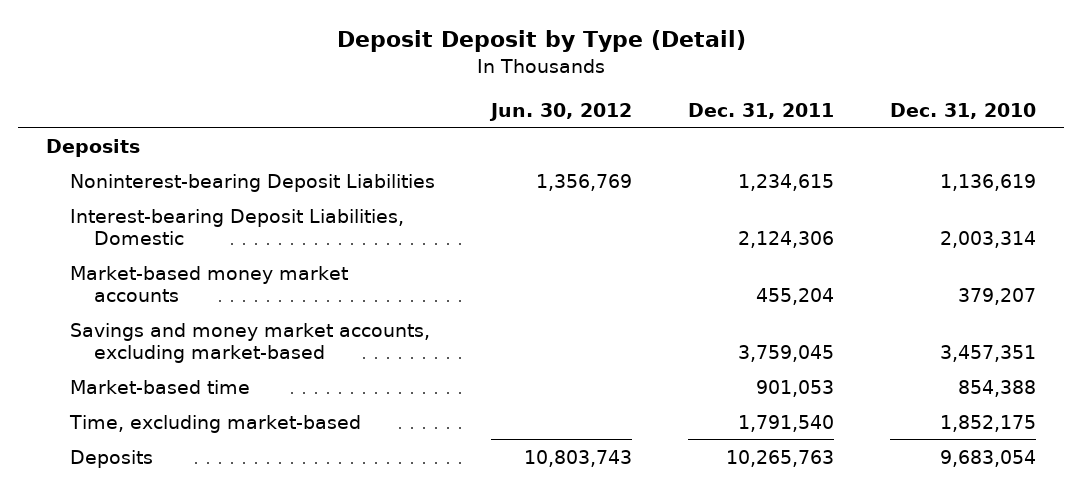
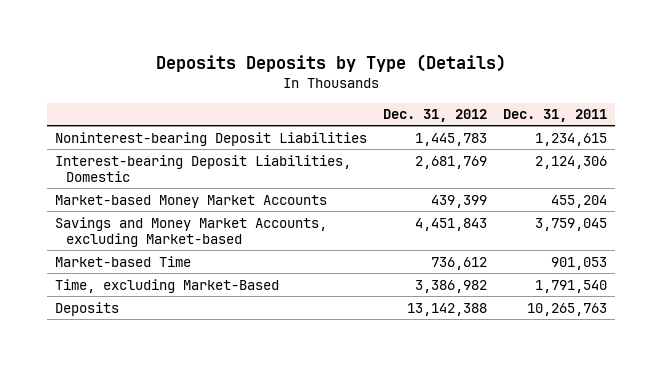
[336,30,746,53] Deposit Deposit by Type (Detail) -> [155,54,506,73] Deposits Deposits by Type (Details)
[488,102,632,121] Jun. 30, 2012 -> none
[889,102,1036,119] Dec. 31, 2010 -> none
none -> [382,109,487,123] Dec. 31, 2012
[45,138,140,157] Deposits -> none
[69,265,348,302] Market-based money market accounts -> [54,194,327,208] Market-based Money Market Accounts
[69,322,430,363] Savings and money market accounts, excluding market-based -> [54,216,327,248] Savings and Money Market Accounts, excluding Market-based
[69,379,250,394] Market-based time -> [54,255,191,267] Market-based Time
[68,414,361,433] Time, excluding market-based -> [54,278,279,293] Time, excluding Market-Based

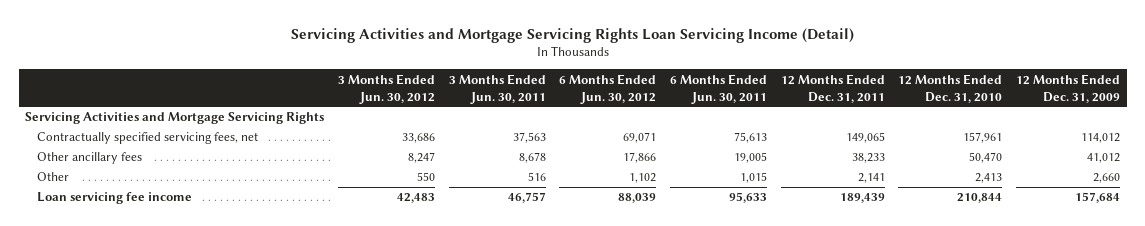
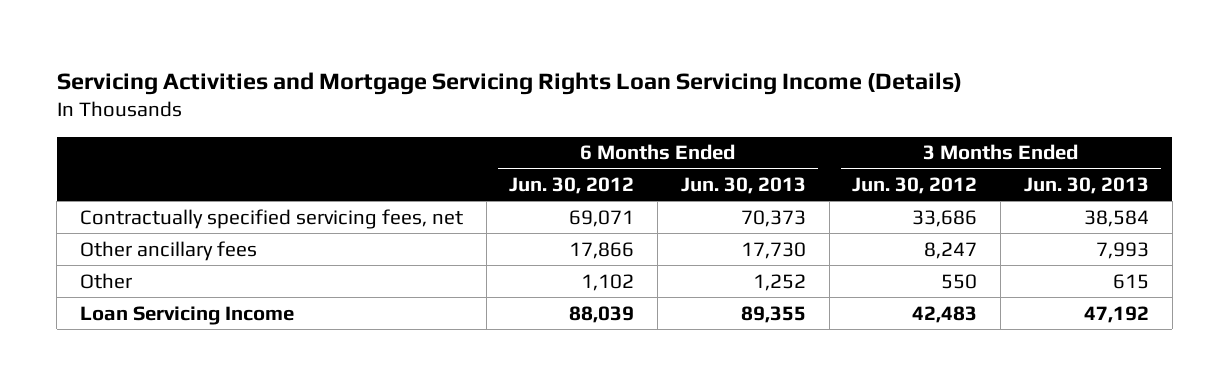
[290,27,854,43] Servicing Activities and Mortgage Servicing Rights Loan Servicing Income (Detail) -> [56,71,962,95] Servicing Activities and Mortgage Servicing Rights Loan Servicing Income (Details)
[448,73,546,104] 3 Months Ended Jun. 30, 2011 -> none
[669,73,767,104] 6 Months Ended Jun. 30, 2011 -> none
[780,73,885,103] 12 Months Ended Dec. 31, 2011 -> none
[898,73,1003,103] 12 Months Ended Dec. 31, 2010 -> none
[1015,73,1120,103] 12 Months Ended Dec. 31, 2009 -> none
none -> [680,177,806,195] Jun. 30, 2013
none -> [1023,177,1149,195] Jun. 30, 2013
[25,112,325,125] Servicing Activities and Mortgage Servicing Rights -> none
[36,192,192,205] Loan servicing fee income -> [80,305,295,325] Loan Servicing Income

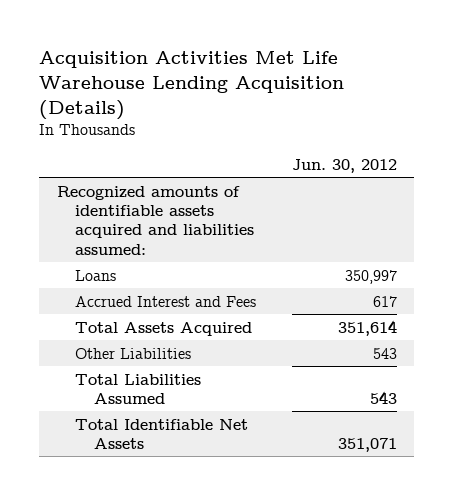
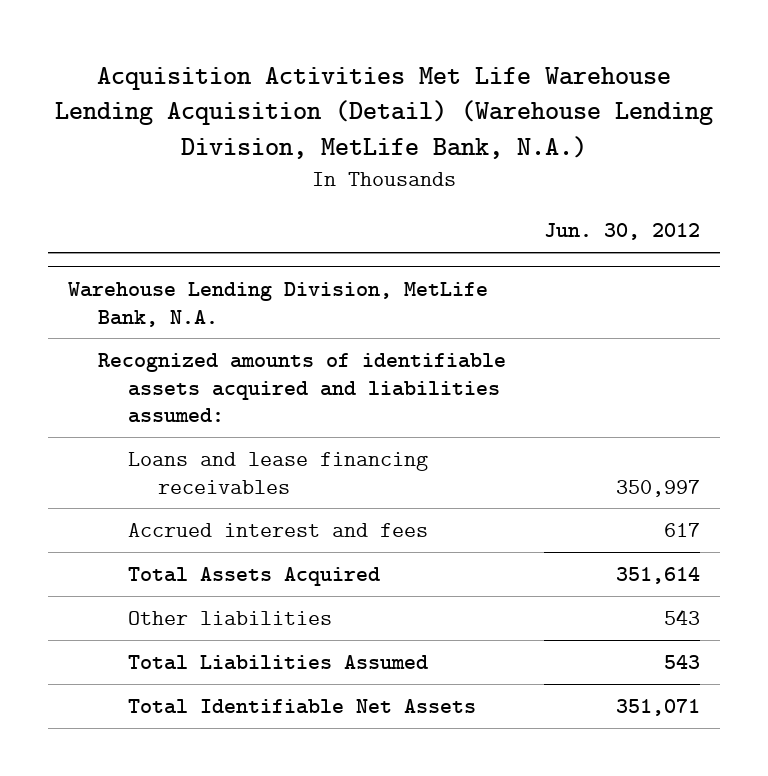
[39,50,345,120] Acquisition Activities Met Life Warehouse Lending Acquisition (Details) -> [55,66,714,159] Acquisition Activities Met Life Warehouse Lending Acquisition (Detail) (Warehouse Lending Division, MetLife Bank, N.A.)
none -> [67,281,488,327] Warehouse Lending Division, MetLife Bank, N.A.
[75,269,117,281] Loans -> [127,451,428,494] Loans and lease financing receivables
[75,295,257,307] Accrued Interest and Fees -> [127,522,428,537] Accrued interest and fees
[75,347,192,359] Other Liabilities -> [127,610,332,625] Other liabilities

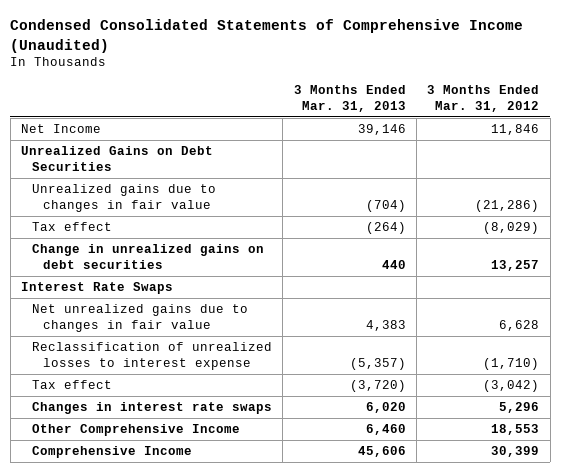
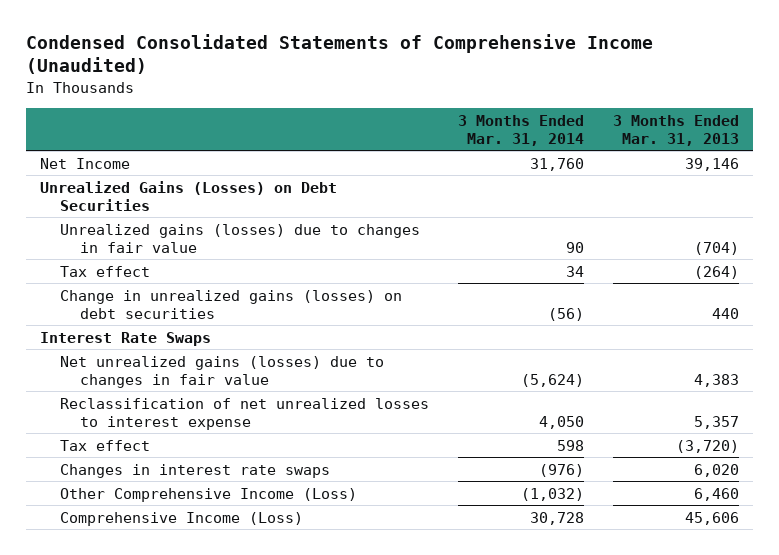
[427,85,540,112] 3 Months Ended Mar. 31, 2012 -> none
none -> [457,114,584,146] 3 Months Ended Mar. 31, 2014
[21,146,214,171] Unrealized Gains on Debt Securities -> [40,180,338,211] Unrealized Gains (Losses) on Debt Securities
[32,184,217,212] Unrealized gains due to changes in fair value -> [60,223,421,253] Unrealized gains (losses) due to changes in fair value
[32,244,265,269] Change in unrealized gains on debt securities -> [60,289,403,319] Change in unrealized gains (losses) on debt securities
[32,304,249,332] Net unrealized gains due to changes in fair value -> [60,355,385,388] Net unrealized gains (losses) due to changes in fair value
[32,342,273,370] Reclassification of unrealized losses to interest expense -> [60,397,430,430] Reclassification of net unrealized losses to interest expense
[349,357,406,370] (5,357) -> [693,415,739,429] 5,357
[32,424,241,437] Other Comprehensive Income -> [60,487,358,502] Other Comprehensive Income (Loss)
[32,446,193,459] Comprehensive Income -> [60,511,304,526] Comprehensive Income (Loss)

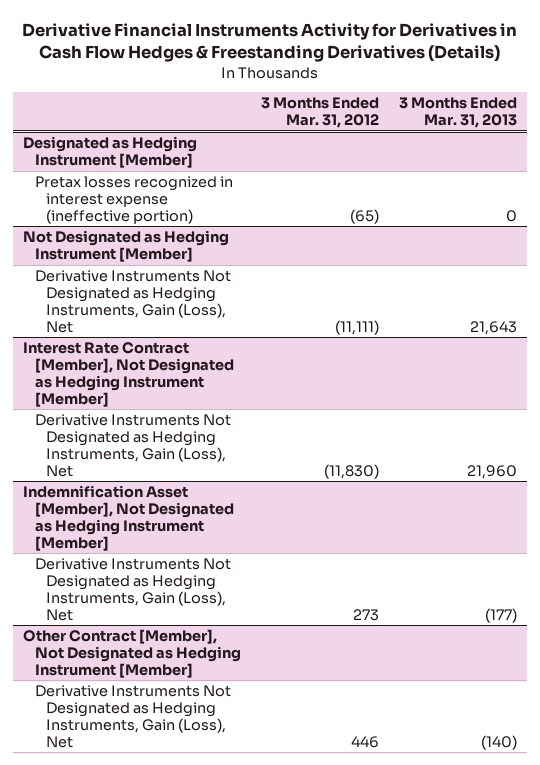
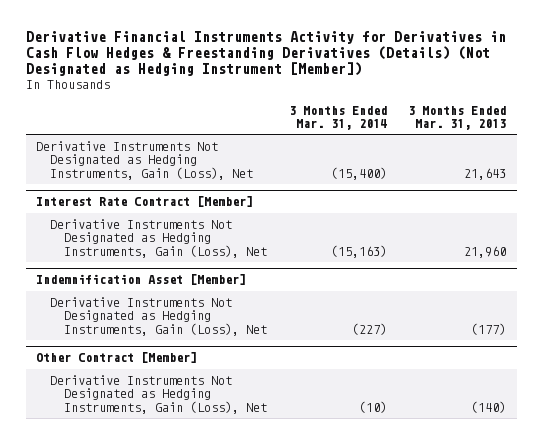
[21,22,517,63] Derivative Financial Instruments Activity for Derivatives in Cash Flow Hedges & Freestanding Derivatives (Details) -> [25,30,506,77] Derivative Financial Instruments Activity for Derivatives in Cash Flow Hedges & Freestanding Derivatives (Details) (Not Designated as Hedging Instrument [Member])
[260,97,379,129] 3 Months Ended Mar. 31, 2012 -> none
none -> [288,105,387,131] 3 Months Ended Mar. 31, 2014
[23,136,198,169] Designated as Hedging Instrument [Member] -> none
[34,176,233,224] Pretax losses recognized in interest expense (ineffective portion) -> none
[23,230,230,263] Not Designated as Hedging Instrument [Member] -> none
[23,342,234,407] Interest Rate Contract [Member], Not Designated as Hedging Instrument [Member] -> none
none -> [36,196,254,208] Interest Rate Contract [Member]
[23,485,234,551] Indemnification Asset [Member], Not Designated as Hedging Instrument [Member] -> none
none -> [36,274,247,286] Indemnification Asset [Member]
[23,629,241,678] Other Contract [Member], Not Designated as Hedging Instrument [Member] -> none
none -> [36,352,198,364] Other Contract [Member]

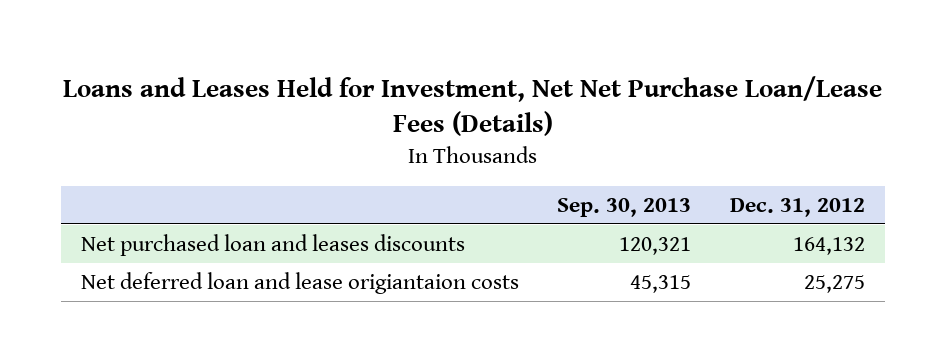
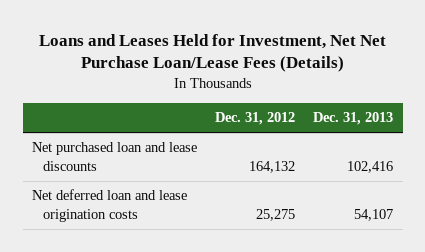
[557,198,692,218] Sep. 30, 2013 -> none
none -> [313,112,394,126] Dec. 31, 2013
[80,233,465,256] Net purchased loan and leases discounts -> [31,142,197,172] Net purchased loan and lease discounts
[80,271,519,294] Net deferred loan and lease origiantaion costs -> [31,189,187,223] Net deferred loan and lease origination costs

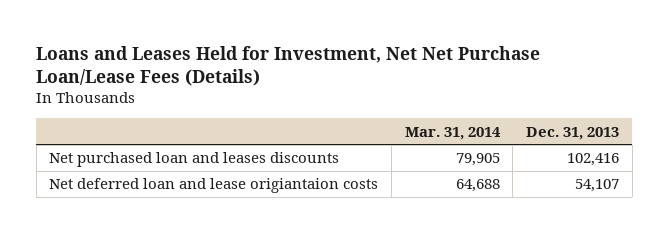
[215,112,296,126] Dec. 31, 2012 -> none
none -> [404,126,501,140] Mar. 31, 2014
[31,142,197,172] Net purchased loan and lease discounts -> [49,152,340,168] Net purchased loan and leases discounts
[31,189,187,223] Net deferred loan and lease origination costs -> [49,178,379,194] Net deferred loan and lease origiantaion costs

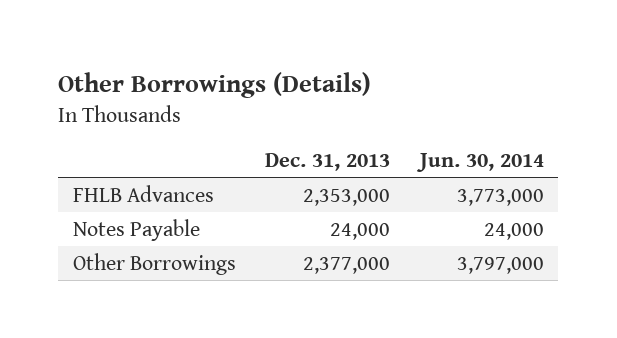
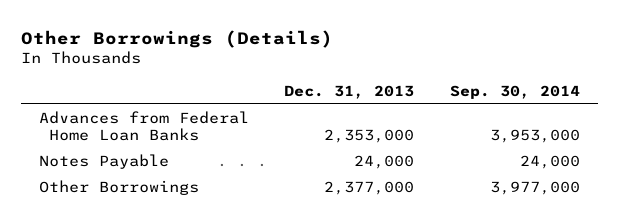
[415,153,544,173] Jun. 30, 2014 -> none
none -> [450,84,581,99] Sep. 30, 2014
[72,184,214,202] FHLB Advances -> [38,111,249,142] Advances from Federal Home Loan Banks

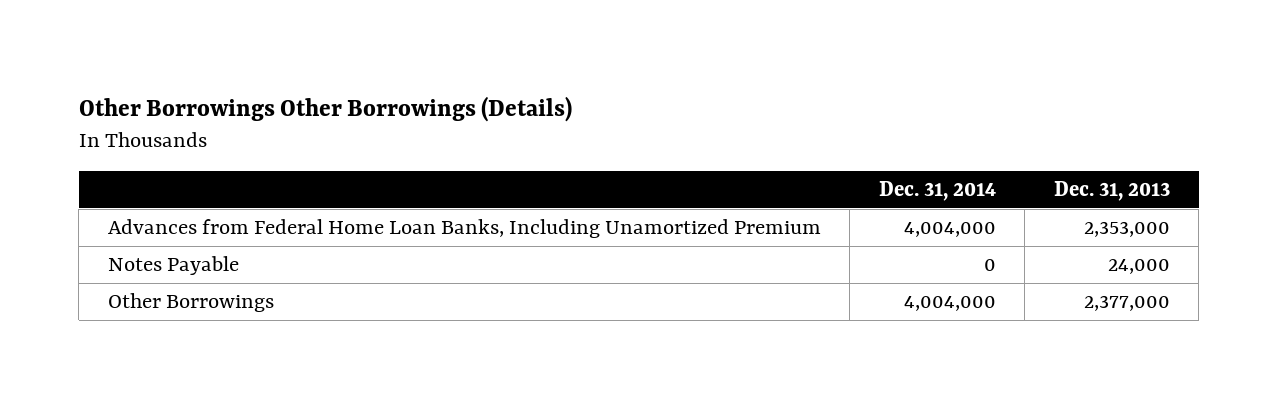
[21,29,334,48] Other Borrowings (Details) -> [78,95,572,122] Other Borrowings Other Borrowings (Details)
[450,84,581,99] Sep. 30, 2014 -> none
none -> [878,181,996,202] Dec. 31, 2014
[38,111,249,142] Advances from Federal Home Loan Banks -> [107,219,821,239] Advances from Federal Home Loan Banks, Including Unamortized Premium

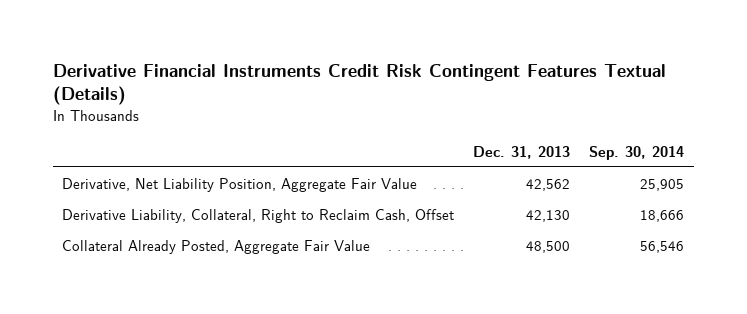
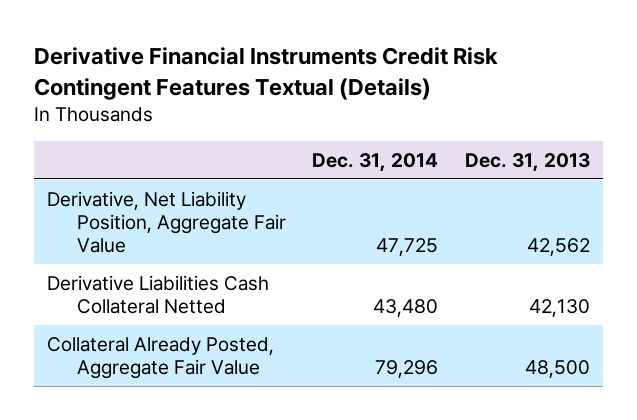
[589,145,685,160] Sep. 30, 2014 -> none
none -> [312,152,439,172] Dec. 31, 2014
[62,208,455,223] Derivative Liability, Collateral, Right to Reclaim Cash, Offset -> [47,274,270,314] Derivative Liabilities Cash Collateral Netted

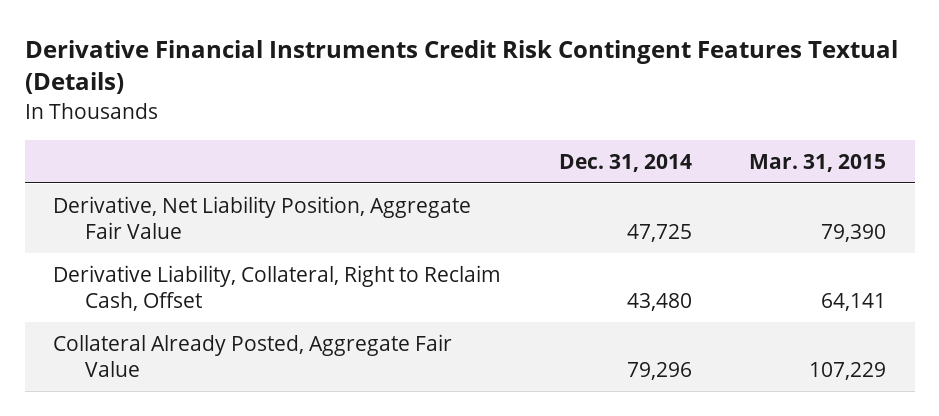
[464,152,590,172] Dec. 31, 2013 -> none
none -> [748,153,886,172] Mar. 31, 2015
[47,274,270,314] Derivative Liabilities Cash Collateral Netted -> [53,264,502,311] Derivative Liability, Collateral, Right to Reclaim Cash, Offset

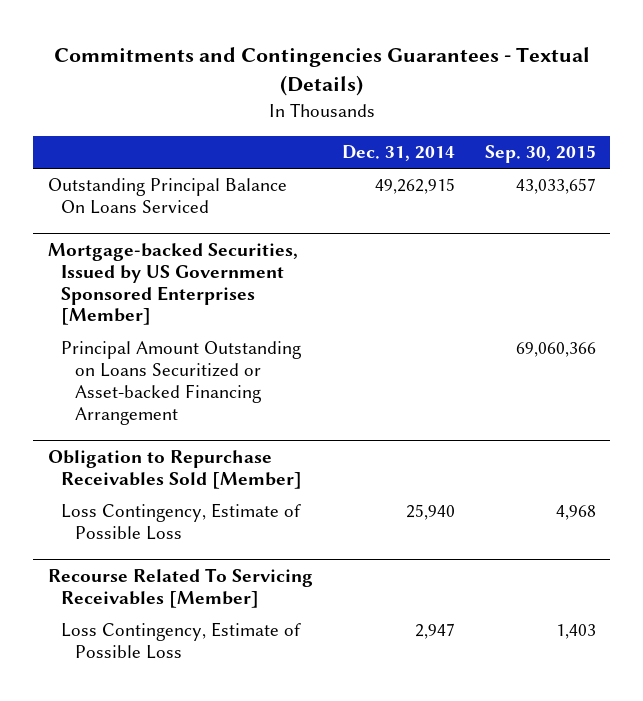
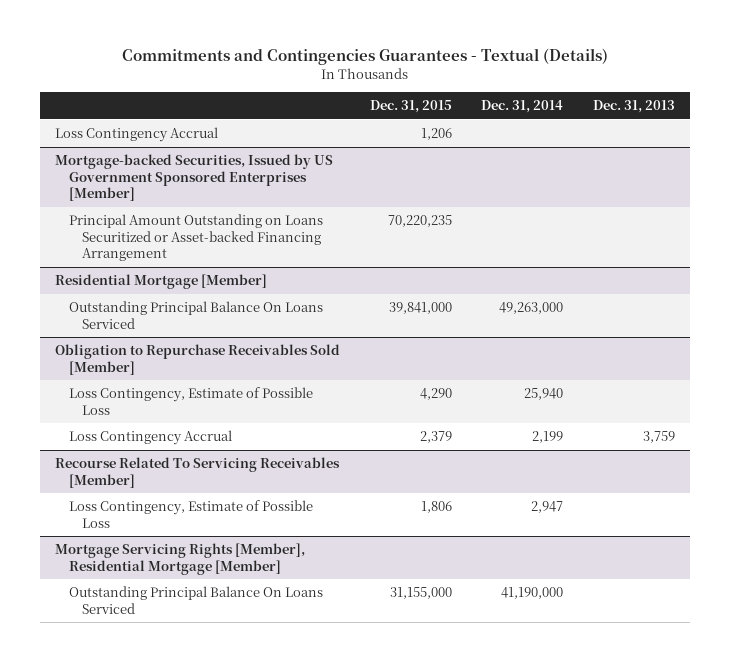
[484,145,596,164] Sep. 30, 2015 -> none
none -> [369,100,452,114] Dec. 31, 2015
none -> [592,100,675,114] Dec. 31, 2013
[47,178,287,215] Outstanding Principal Balance On Loans Serviced -> none
none -> [55,127,219,143] Loss Contingency Accrual
none -> [55,274,268,290] Residential Mortgage [Member]
none -> [68,301,323,329] Outstanding Principal Balance On Loans Serviced
none -> [68,430,232,446] Loss Contingency Accrual
none -> [55,543,306,575] Mortgage Servicing Rights [Member], Residential Mortgage [Member]
none -> [68,586,323,614] Outstanding Principal Balance On Loans Serviced

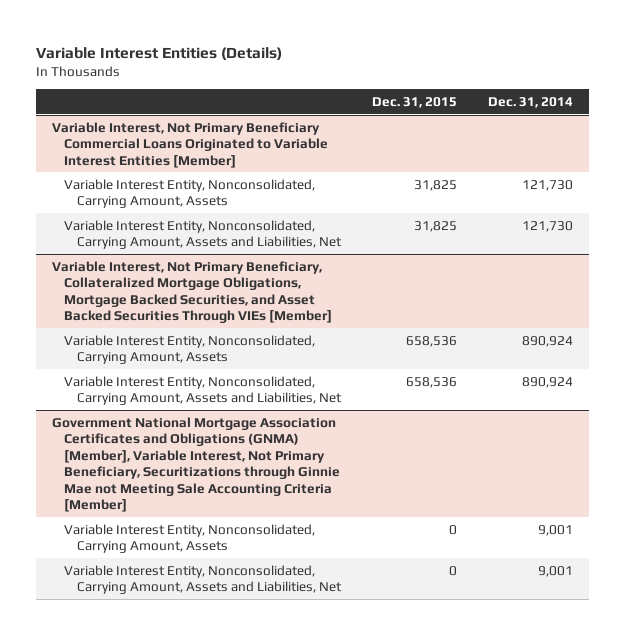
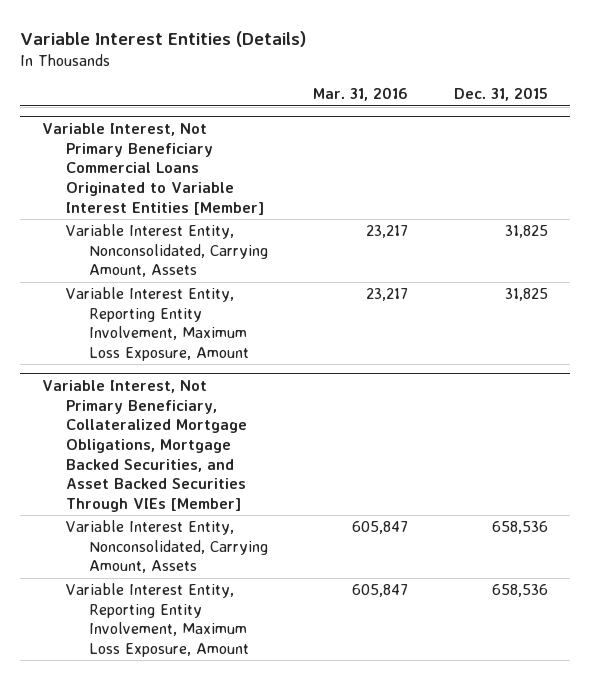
[488,97,574,109] Dec. 31, 2014 -> none
none -> [313,87,409,102] Mar. 31, 2016
[64,219,342,250] Variable Interest Entity, Nonconsolidated, Carrying Amount, Assets and Liabilities, Net -> [65,287,249,362] Variable Interest Entity, Reporting Entity Involvement, Maximum Loss Exposure, Amount
[52,416,341,512] Government National Mortgage Association Certificates and Obligations (GNMA) [Member], Variable Interest, Not Primary Beneficiary, Securitizations through Ginnie Mae not Meeting Sale Accounting Criteria [Member] -> none
[64,523,316,554] Variable Interest Entity, Nonconsolidated, Carrying Amount, Assets -> none
[64,564,342,595] Variable Interest Entity, Nonconsolidated, Carrying Amount, Assets and Liabilities, Net -> none
[64,375,342,406] Variable Interest Entity, Nonconsolidated, Carrying Amount, Assets and Liabilities, Net -> [65,583,249,658] Variable Interest Entity, Reporting Entity Involvement, Maximum Loss Exposure, Amount

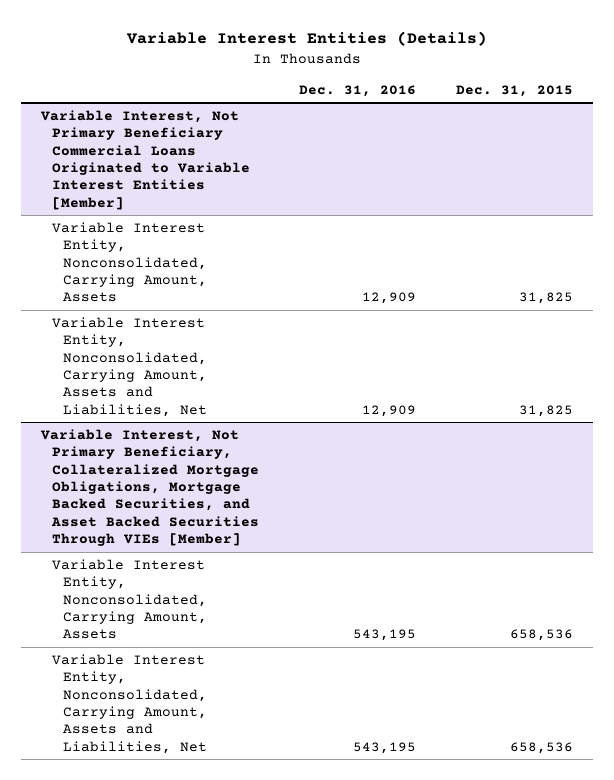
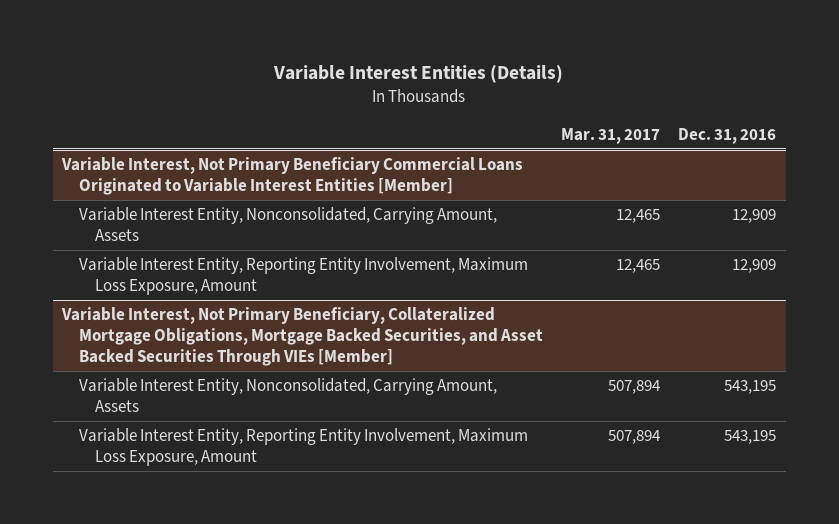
[455,84,573,97] Dec. 31, 2015 -> none
none -> [561,127,661,144] Mar. 31, 2017
[52,316,208,417] Variable Interest Entity, Nonconsolidated, Carrying Amount, Assets and Liabilities, Net -> [78,257,528,296] Variable Interest Entity, Reporting Entity Involvement, Maximum Loss Exposure, Amount
[52,653,208,754] Variable Interest Entity, Nonconsolidated, Carrying Amount, Assets and Liabilities, Net -> [78,428,528,467] Variable Interest Entity, Reporting Entity Involvement, Maximum Loss Exposure, Amount

